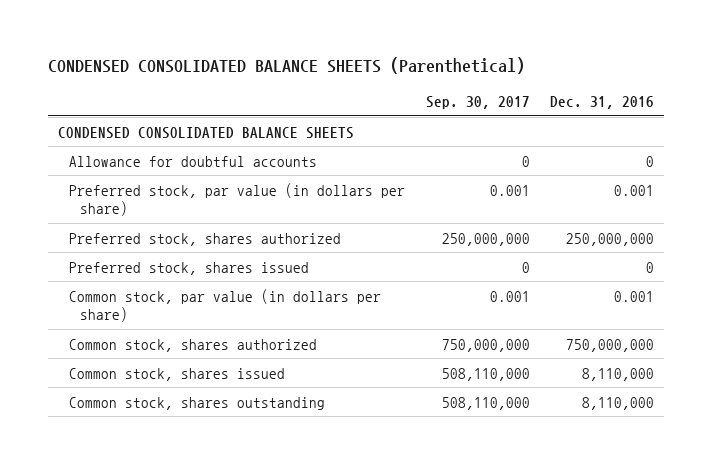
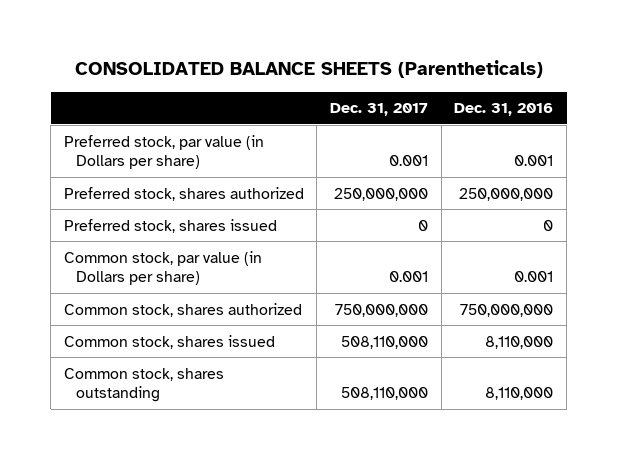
[47,57,525,75] CONDENSED CONSOLIDATED BALANCE SHEETS (Parenthetical) -> [74,60,543,79] CONSOLIDATED BALANCE SHEETS (Parentheticals)
[425,95,530,109] Sep. 30, 2017 -> none
none -> [330,103,429,117] Dec. 31, 2017
[58,126,355,139] CONDENSED CONSOLIDATED BALANCE SHEETS -> none
[69,155,318,167] Allowance for doubtful accounts -> none
[69,182,406,217] Preferred stock, par value (in dollars per share) -> [63,134,264,170] Preferred stock, par value (in Dollars per share)
[69,288,382,323] Common stock, par value (in dollars per share) -> [63,250,262,286] Common stock, par value (in Dollars per share)

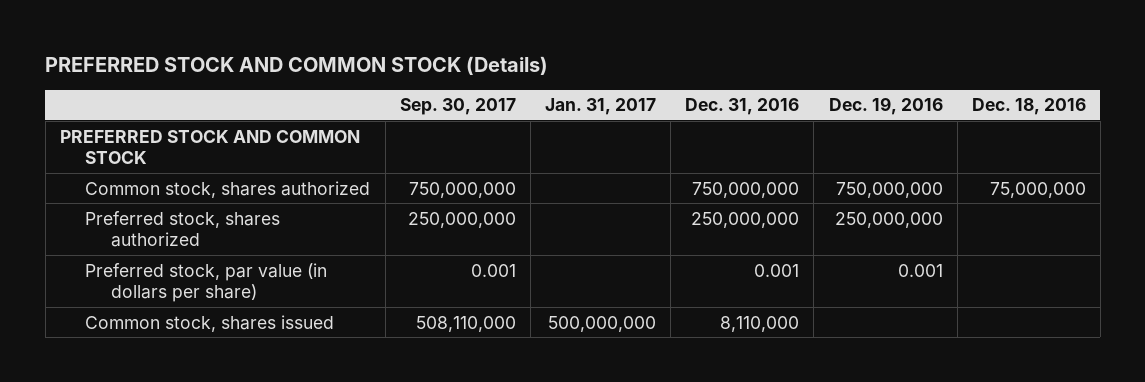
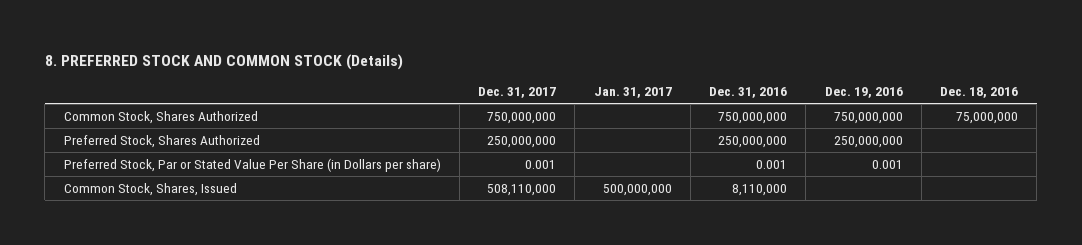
[45,56,549,76] PREFERRED STOCK AND COMMON STOCK (Details) -> [44,53,403,70] 8. PREFERRED STOCK AND COMMON STOCK (Details)
[399,98,516,116] Sep. 30, 2017 -> none
none -> [478,87,557,99] Dec. 31, 2017
[59,129,360,165] PREFERRED STOCK AND COMMON STOCK -> none
[85,180,371,198] Common stock, shares authorized -> [63,110,258,124] Common Stock, Shares Authorized
[85,210,281,248] Preferred stock, shares authorized -> [63,134,260,148] Preferred Stock, Shares Authorized
[85,262,328,303] Preferred stock, par value (in dollars per share) -> [63,157,441,172] Preferred Stock, Par or Stated Value Per Share (in Dollars per share)
[85,314,335,332] Common stock, shares issued -> [63,182,237,196] Common Stock, Shares, Issued

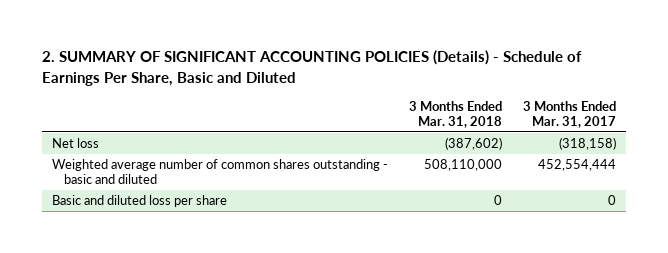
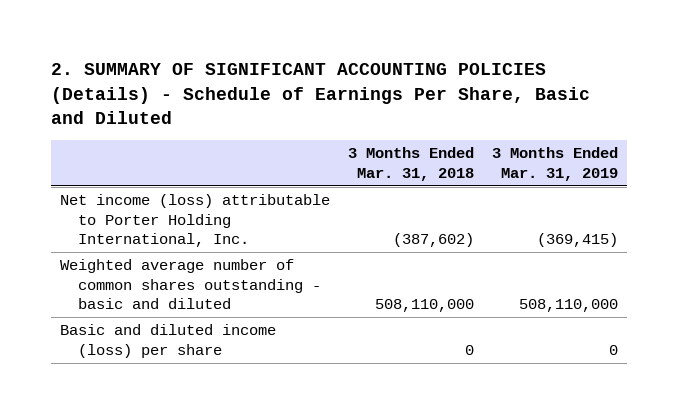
[523,101,617,129] 3 Months Ended Mar. 31, 2017 -> none
none -> [492,147,619,181] 3 Months Ended Mar. 31, 2019
[52,138,100,149] Net loss -> [60,194,331,248] Net income (loss) attributable to Porter Holding International, Inc.
[52,195,228,208] Basic and diluted loss per share -> [60,324,277,358] Basic and diluted income (loss) per share

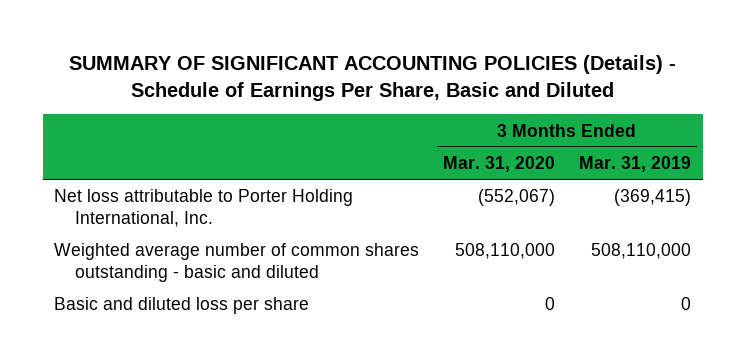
[51,63,591,125] 2. SUMMARY OF SIGNIFICANT ACCOUNTING POLICIES (Details) - Schedule of Earnings Per Share, Basic and Diluted -> [68,54,676,101] SUMMARY OF SIGNIFICANT ACCOUNTING POLICIES (Details) - Schedule of Earnings Per Share, Basic and Diluted
[348,147,475,181] 3 Months Ended Mar. 31, 2018 -> none
none -> [443,156,556,173] Mar. 31, 2020
[60,194,331,248] Net income (loss) attributable to Porter Holding International, Inc. -> [54,189,354,227] Net loss attributable to Porter Holding International, Inc.
[60,324,277,358] Basic and diluted income (loss) per share -> [54,297,310,315] Basic and diluted loss per share

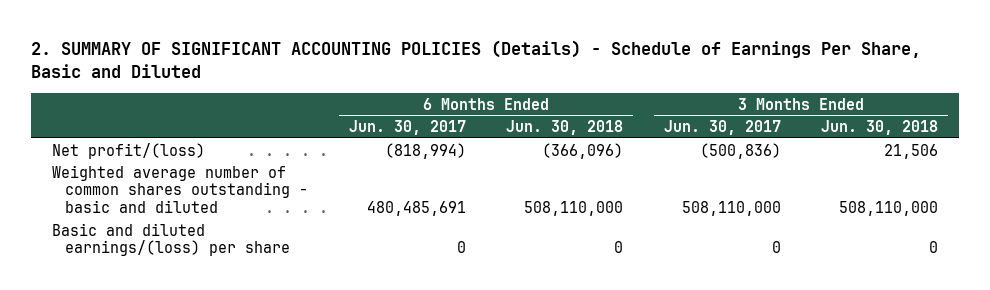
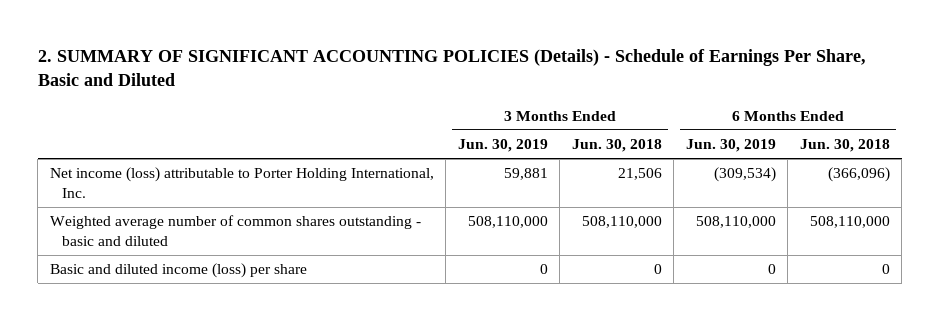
[348,120,466,136] Jun. 30, 2017 -> none
[663,120,781,136] Jun. 30, 2017 -> none
none -> [457,139,548,153] Jun. 30, 2019
none -> [685,139,776,153] Jun. 30, 2019
[51,142,205,159] Net profit/(loss) -> [49,167,434,199] Net income (loss) attributable to Porter Holding International, Inc.
[51,222,291,257] Basic and diluted earnings/(loss) per share -> [49,263,307,279] Basic and diluted income (loss) per share

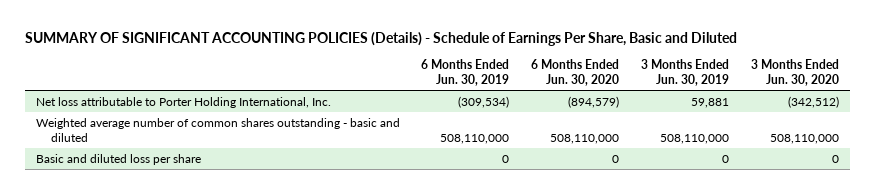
[37,48,866,87] 2. SUMMARY OF SIGNIFICANT ACCOUNTING POLICIES (Details) - Schedule of Earnings Per Share, Basic and Diluted -> [24,31,737,46] SUMMARY OF SIGNIFICANT ACCOUNTING POLICIES (Details) - Schedule of Earnings Per Share, Basic and Diluted
[571,139,662,153] Jun. 30, 2018 -> none
[799,139,890,153] Jun. 30, 2018 -> none
none -> [531,59,620,87] 6 Months Ended Jun. 30, 2020
none -> [750,59,839,87] 3 Months Ended Jun. 30, 2020
[49,167,434,199] Net income (loss) attributable to Porter Holding International, Inc. -> [35,96,331,108] Net loss attributable to Porter Holding International, Inc.
[49,263,307,279] Basic and diluted income (loss) per share -> [35,153,201,165] Basic and diluted loss per share

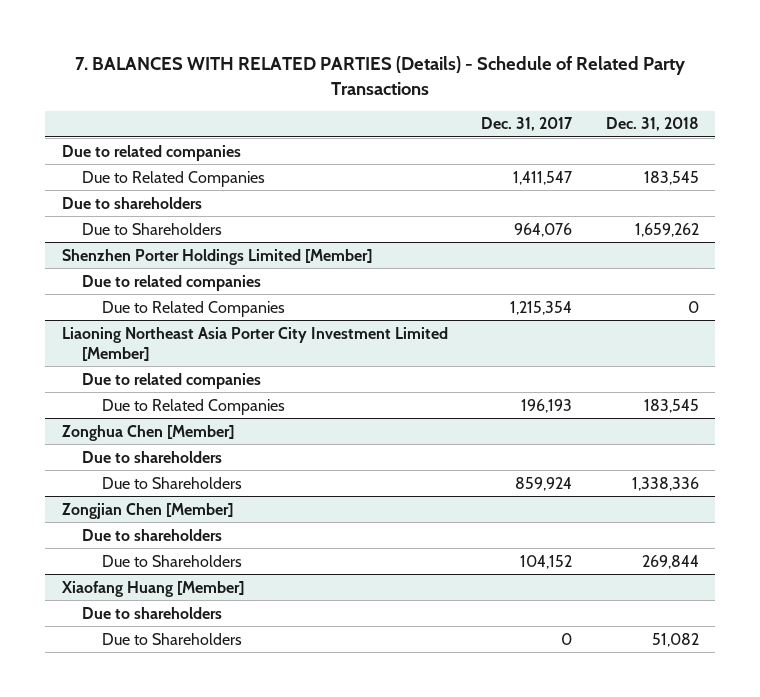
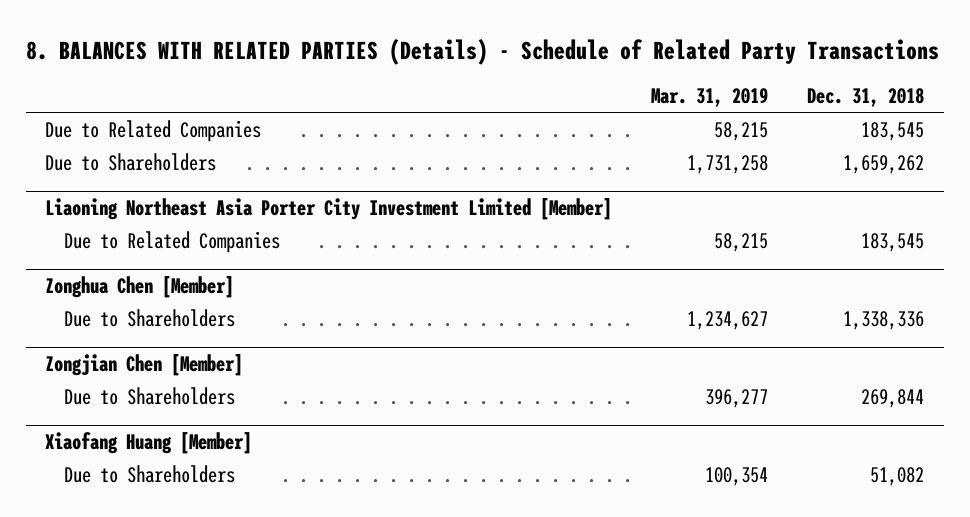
[75,55,686,95] 7. BALANCES WITH RELATED PARTIES (Details) - Schedule of Related Party Transactions -> [25,37,939,65] 8. BALANCES WITH RELATED PARTIES (Details) - Schedule of Related Party Transactions
[481,117,574,132] Dec. 31, 2017 -> none
none -> [651,88,769,108] Mar. 31, 2019
[61,144,241,161] Due to related companies -> none
[61,196,202,209] Due to shareholders -> none
[61,248,372,265] Shenzhen Porter Holdings Limited [Member] -> none
[81,274,261,291] Due to related companies -> none
[101,300,285,317] Due to Related Companies -> none
[81,372,261,389] Due to related companies -> none
[81,450,222,463] Due to shareholders -> none
[81,528,222,541] Due to shareholders -> none
[81,606,222,619] Due to shareholders -> none

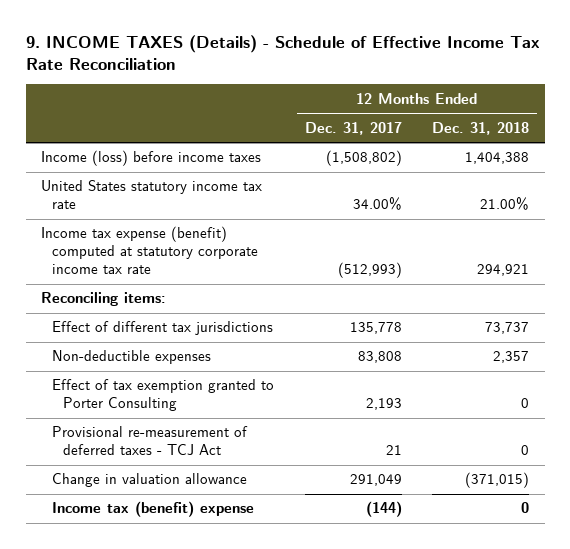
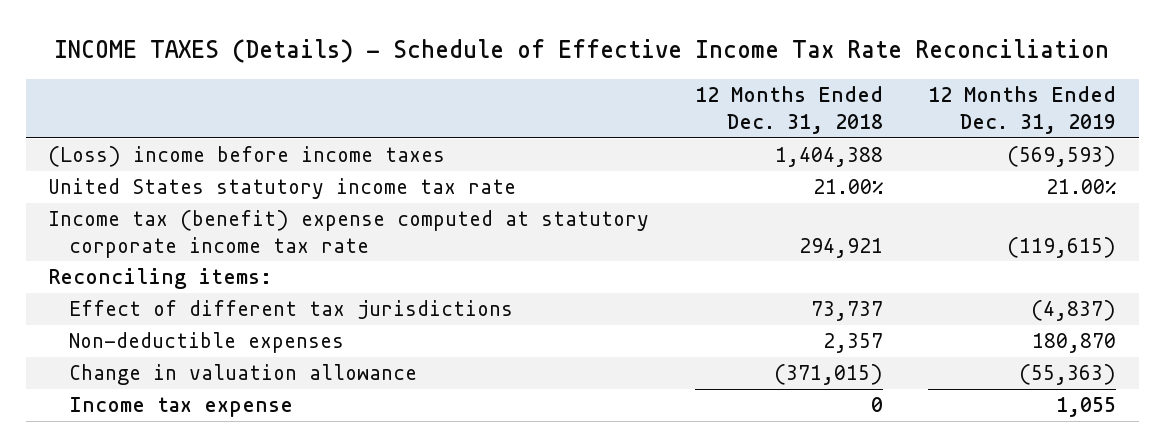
[25,34,540,71] 9. INCOME TAXES (Details) - Schedule of Effective Income Tax Rate Reconciliation -> [54,39,1110,64] INCOME TAXES (Details) - Schedule of Effective Income Tax Rate Reconciliation
[304,121,402,135] Dec. 31, 2017 -> none
none -> [928,86,1117,134] 12 Months Ended Dec. 31, 2019
[40,150,261,167] Income (loss) before income taxes -> [48,146,446,168] (Loss) income before income taxes
[40,226,258,275] Income tax expense (benefit) computed at statutory corporate income tax rate -> [48,210,650,258] Income tax (benefit) expense computed at statutory corporate income tax rate
[51,379,274,412] Effect of tax exemption granted to Porter Consulting -> none
[51,426,248,456] Provisional re-measurement of deferred taxes - TCJ Act -> none
[51,501,254,518] Income tax (benefit) expense -> [68,397,293,418] Income tax expense

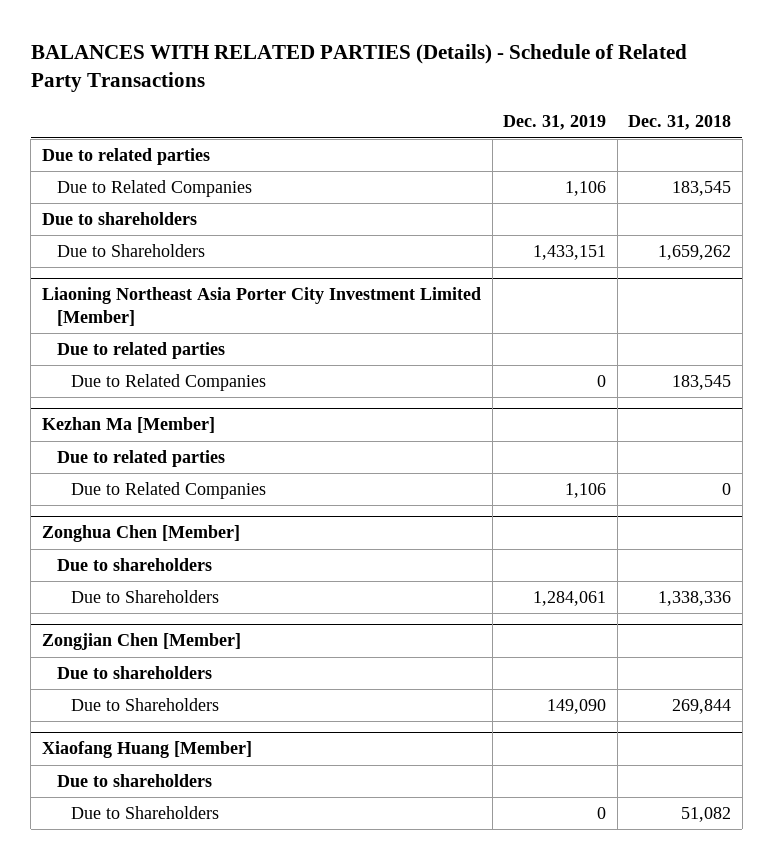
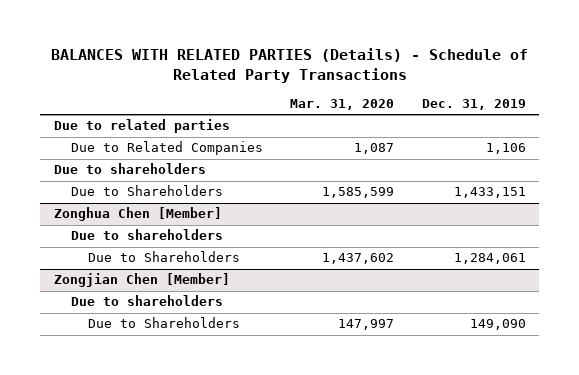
[628,115,732,131] Dec. 31, 2018 -> none
none -> [290,99,395,111] Mar. 31, 2020
[41,287,481,327] Liaoning Northeast Asia Porter City Investment Limited [Member] -> none
[56,341,225,359] Due to related parties -> none
[71,373,267,391] Due to Related Companies -> none
[41,417,215,434] Kezhan Ma [Member] -> none
[56,449,225,467] Due to related parties -> none
[71,481,267,499] Due to Related Companies -> none
[41,741,252,759] Xiaofang Huang [Member] -> none
[56,773,212,787] Due to shareholders -> none
[71,805,220,819] Due to Shareholders -> none

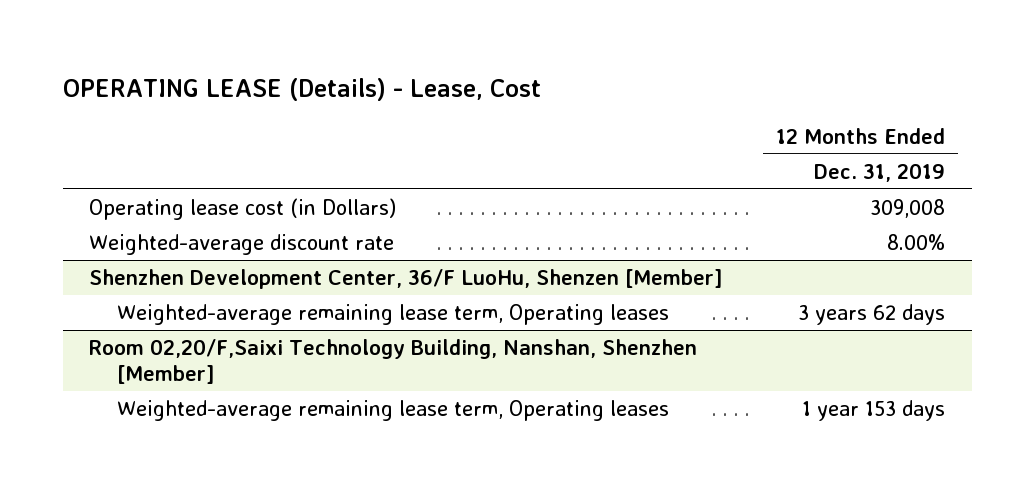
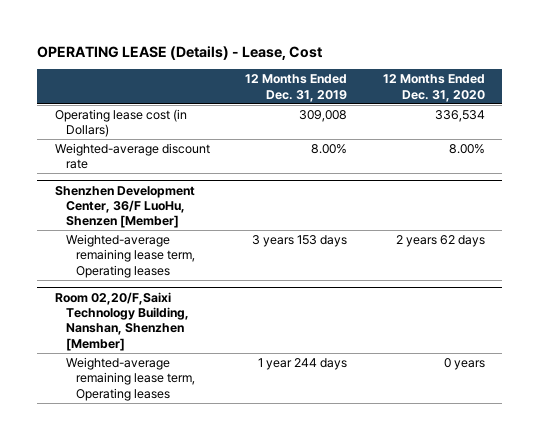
none -> [382,74,485,102] 12 Months Ended Dec. 31, 2020
[798,303,946,325] 3 years 62 days -> [252,234,348,247] 3 years 153 days
[802,399,946,421] 1 year 153 days -> [258,357,348,370] 1 year 244 days

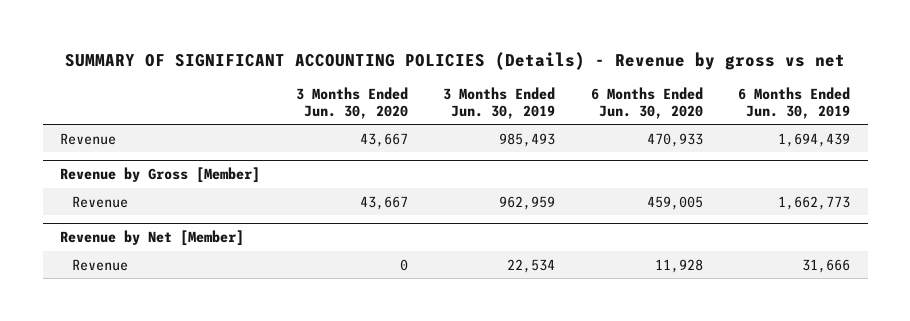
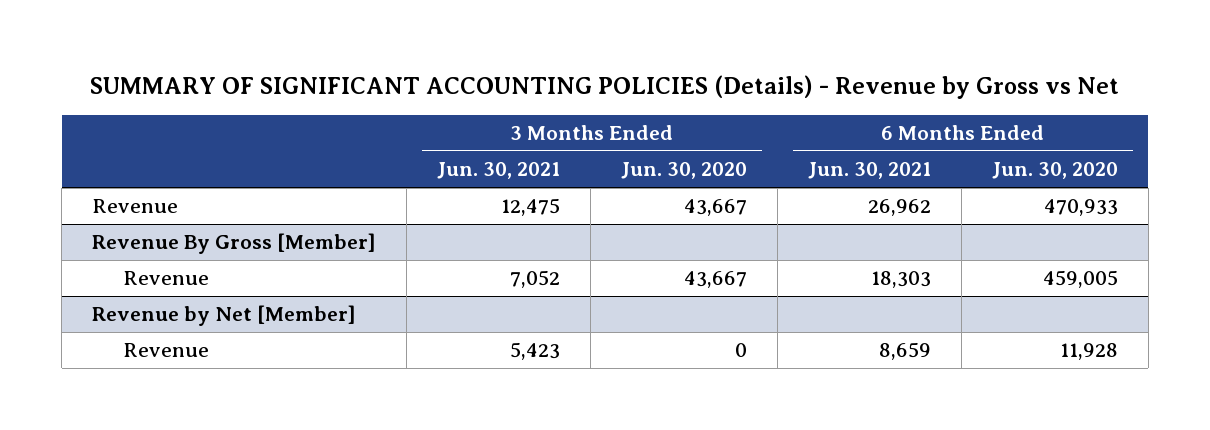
[65,51,846,70] SUMMARY OF SIGNIFICANT ACCOUNTING POLICIES (Details) - Revenue by gross vs net -> [90,74,1120,99] SUMMARY OF SIGNIFICANT ACCOUNTING POLICIES (Details) - Revenue by Gross vs Net
[443,87,556,120] 3 Months Ended Jun. 30, 2019 -> none
[737,87,850,120] 6 Months Ended Jun. 30, 2019 -> none
none -> [437,162,561,180] Jun. 30, 2021
none -> [807,162,931,180] Jun. 30, 2021
[60,167,261,184] Revenue by Gross [Member] -> [92,233,377,255] Revenue By Gross [Member]

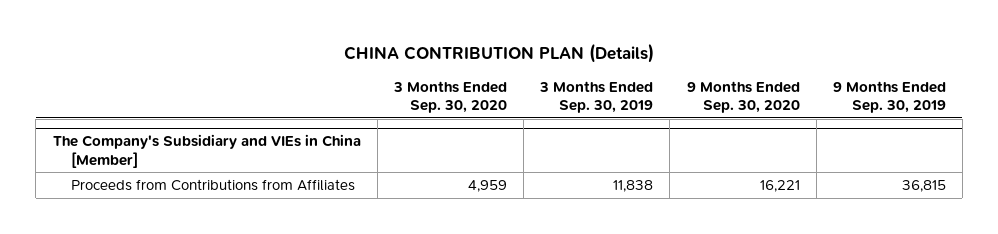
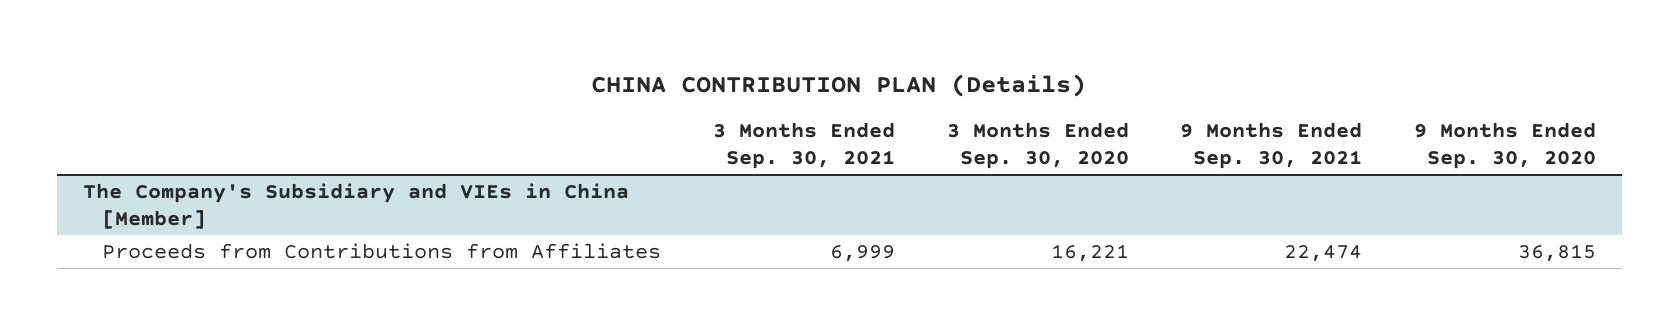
[539,80,654,113] 3 Months Ended Sep. 30, 2019 -> none
[832,80,946,113] 9 Months Ended Sep. 30, 2019 -> none
none -> [712,122,895,169] 3 Months Ended Sep. 30, 2021
none -> [1180,122,1363,169] 9 Months Ended Sep. 30, 2021
[467,179,507,192] 4,959 -> [1050,244,1129,263] 16,221
[759,179,800,192] 16,221 -> [1517,244,1596,263] 36,815

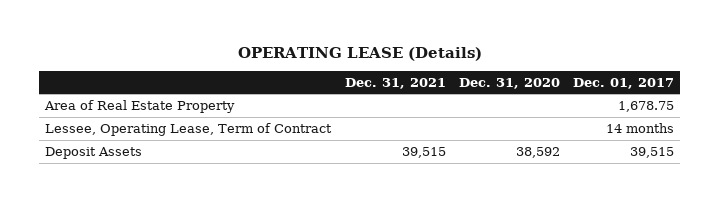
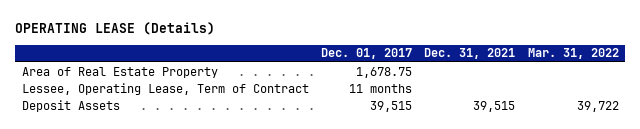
[458,77,560,89] Dec. 31, 2020 -> none
none -> [527,48,619,60] Mar. 31, 2022
[605,122,674,133] 14 months -> [348,83,412,93] 11 months

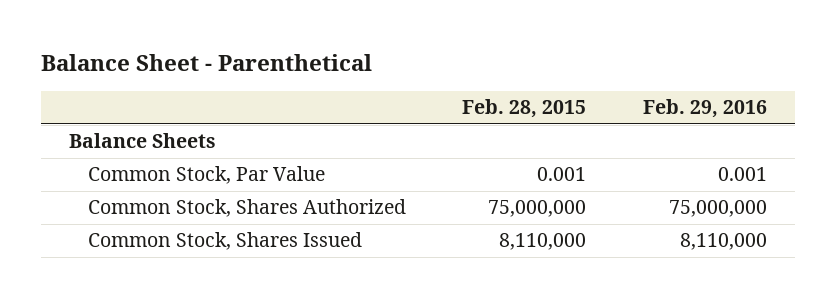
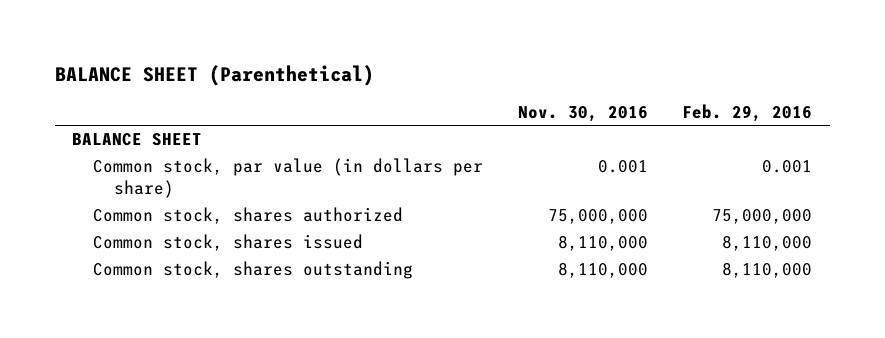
[41,54,373,72] Balance Sheet - Parenthetical -> [54,65,374,87] BALANCE SHEET (Parenthetical)
[462,99,587,119] Feb. 28, 2015 -> none
none -> [517,106,648,123] Nov. 30, 2016
[69,133,217,149] Balance Sheets -> [72,133,203,147] BALANCE SHEET
[87,166,325,185] Common Stock, Par Value -> [93,158,484,199] Common stock, par value (in dollars per share)
[87,199,406,218] Common Stock, Shares Authorized -> [93,207,404,225] Common stock, shares authorized
[87,232,362,251] Common Stock, Shares Issued -> [93,234,364,252] Common stock, shares issued
none -> [93,261,414,280] Common stock, shares outstanding

